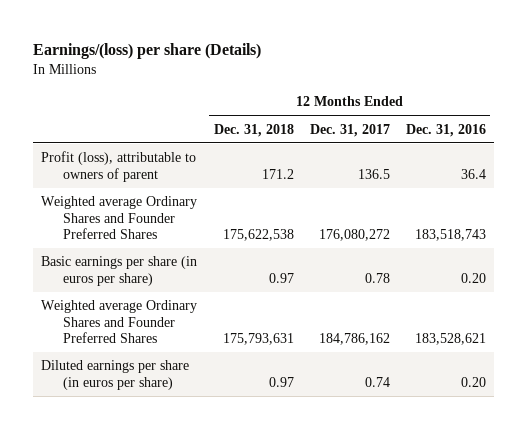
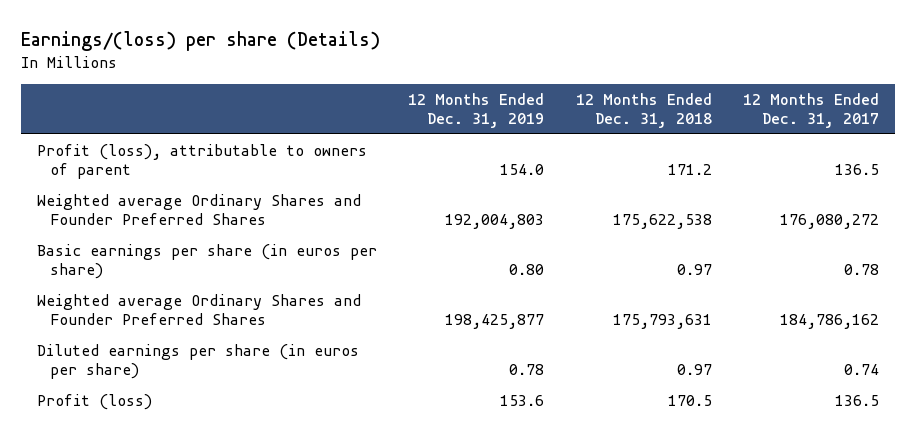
[406,123,487,137] Dec. 31, 2016 -> none
none -> [408,92,545,129] 12 Months Ended Dec. 31, 2019
none -> [37,393,153,410] Profit (loss)

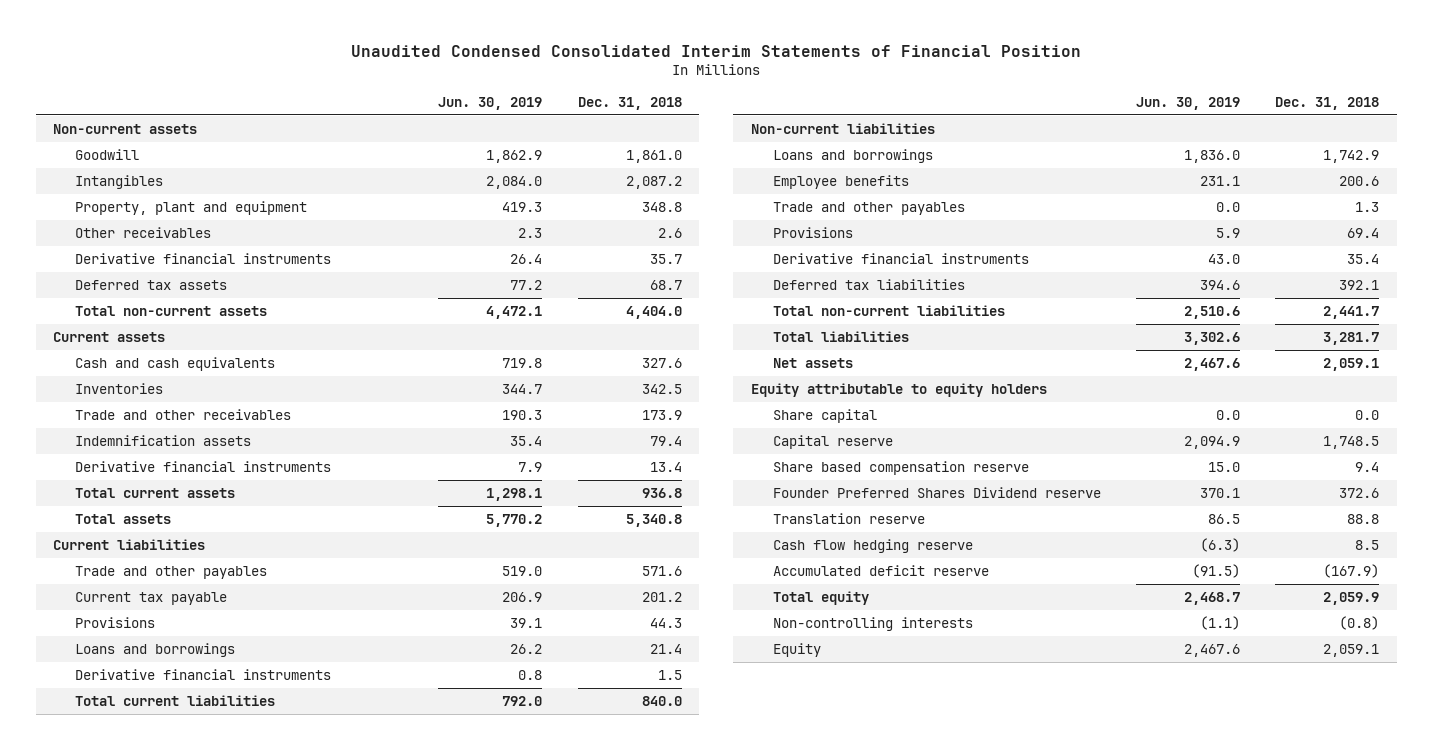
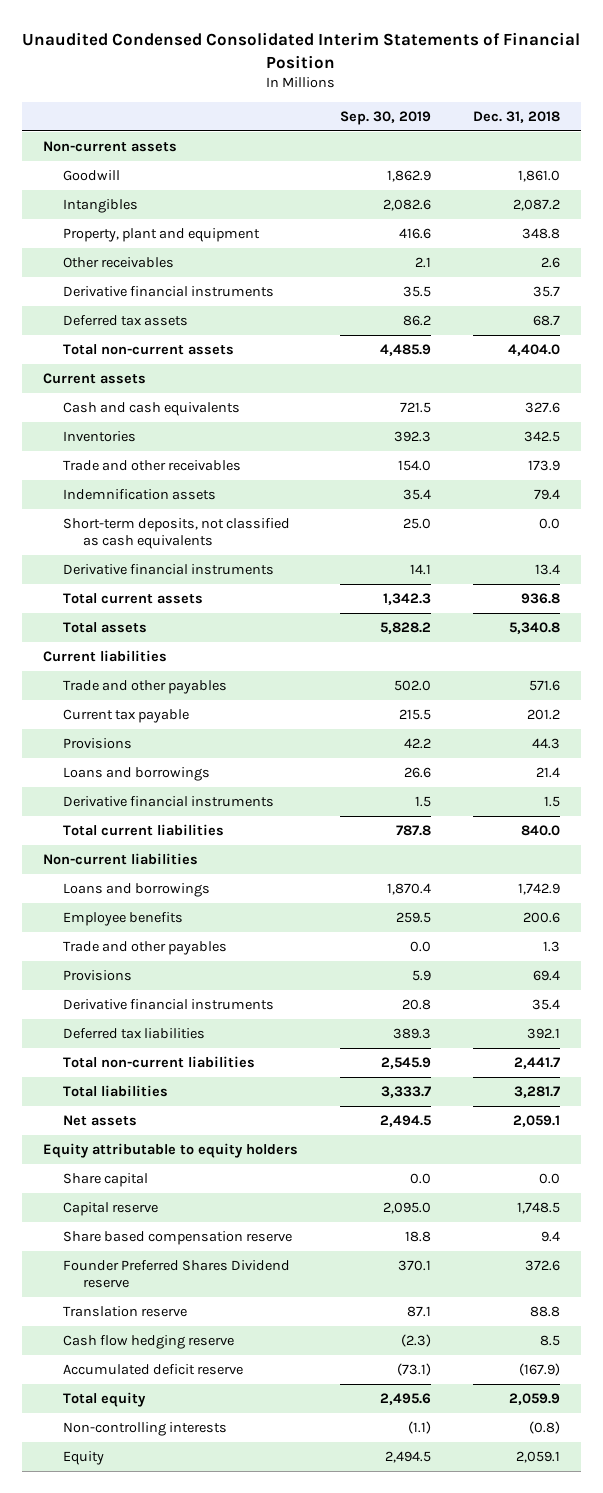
[438,96,543,110] Jun. 30, 2019 -> none
none -> [339,110,431,125] Sep. 30, 2019
none -> [62,518,290,550] Short-term deposits, not classified as cash equivalents

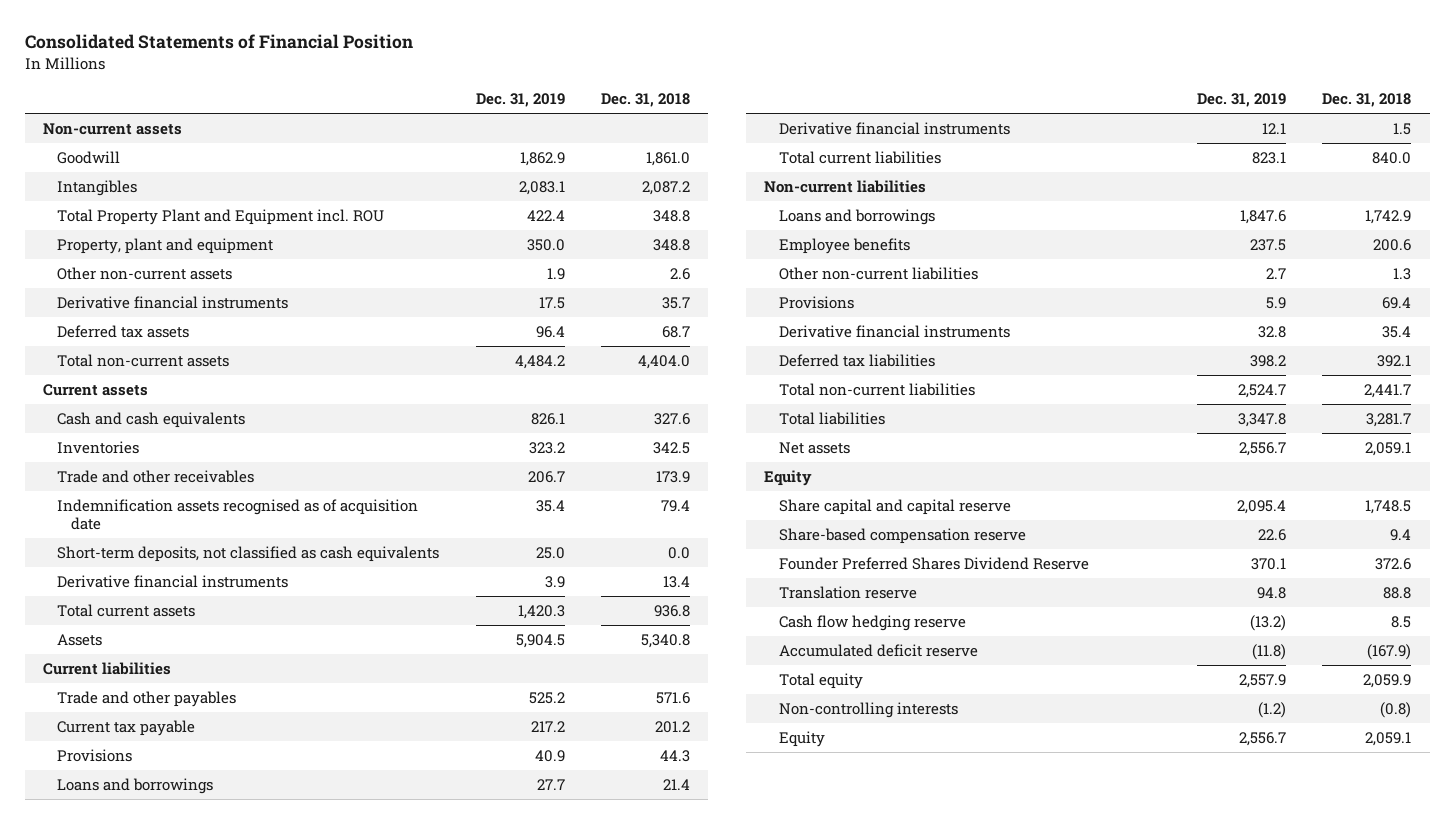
[22,31,581,69] Unaudited Condensed Consolidated Interim Statements of Financial Position -> [24,34,413,50] Consolidated Statements of Financial Position
[339,110,431,125] Sep. 30, 2019 -> none
none -> [475,93,565,108] Dec. 31, 2019
none -> [57,209,385,226] Total Property Plant and Equipment incl. ROU
[62,257,174,269] Other receivables -> [57,267,233,281] Other non-current assets
[62,489,216,501] Indemnification assets -> [57,499,419,531] Indemnification assets recognised as of acquisition date
[62,622,147,634] Total assets -> [57,634,103,647] Assets
[62,941,227,956] Trade and other payables -> [778,267,978,281] Other non-current liabilities
[62,1173,148,1188] Share capital -> none
[42,1143,298,1159] Equity attributable to equity holders -> [764,470,813,487] Equity
[62,1202,158,1217] Capital reserve -> [778,499,1011,516] Share capital and capital reserve
[62,1231,292,1246] Share based compensation reserve -> [778,528,1026,545] Share-based compensation reserve
[62,1260,290,1289] Founder Preferred Shares Dividend reserve -> [778,557,1089,571] Founder Preferred Shares Dividend Reserve

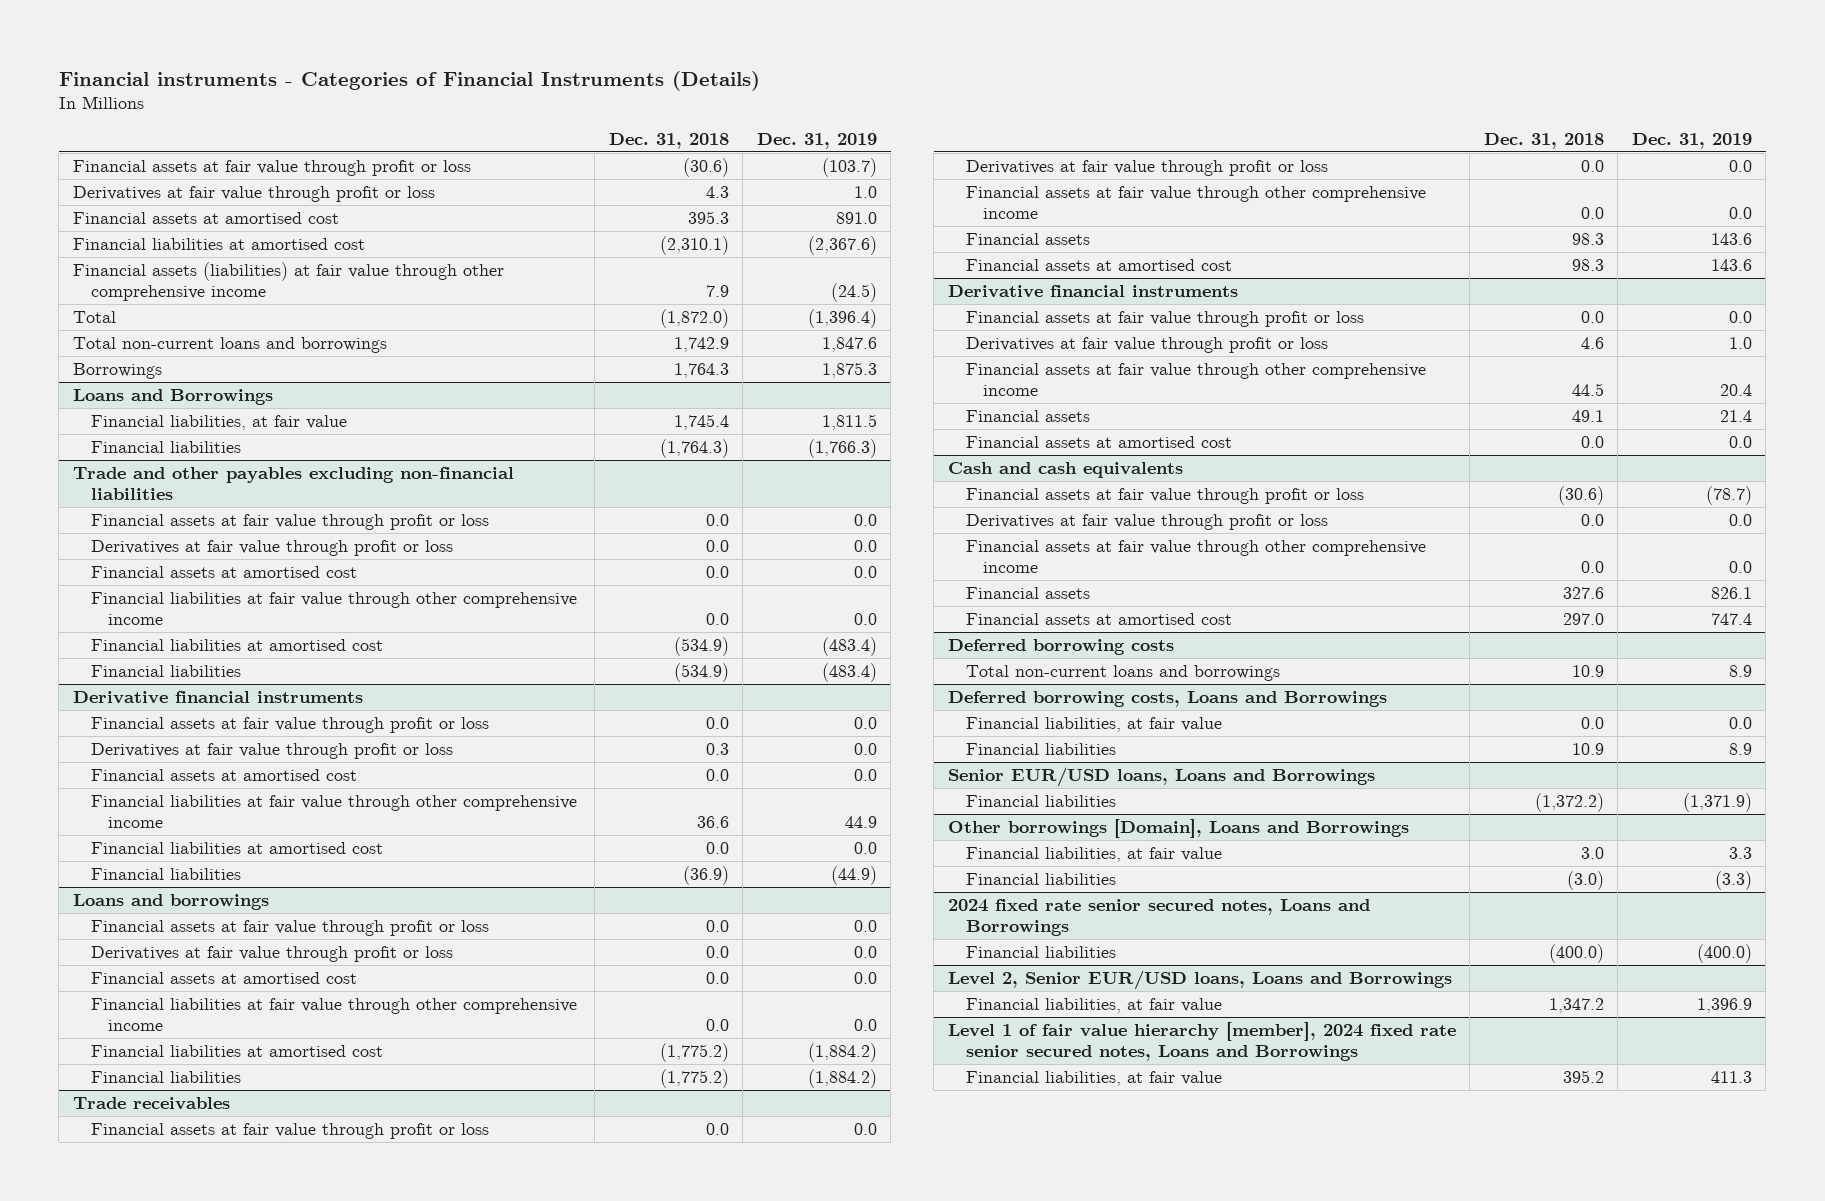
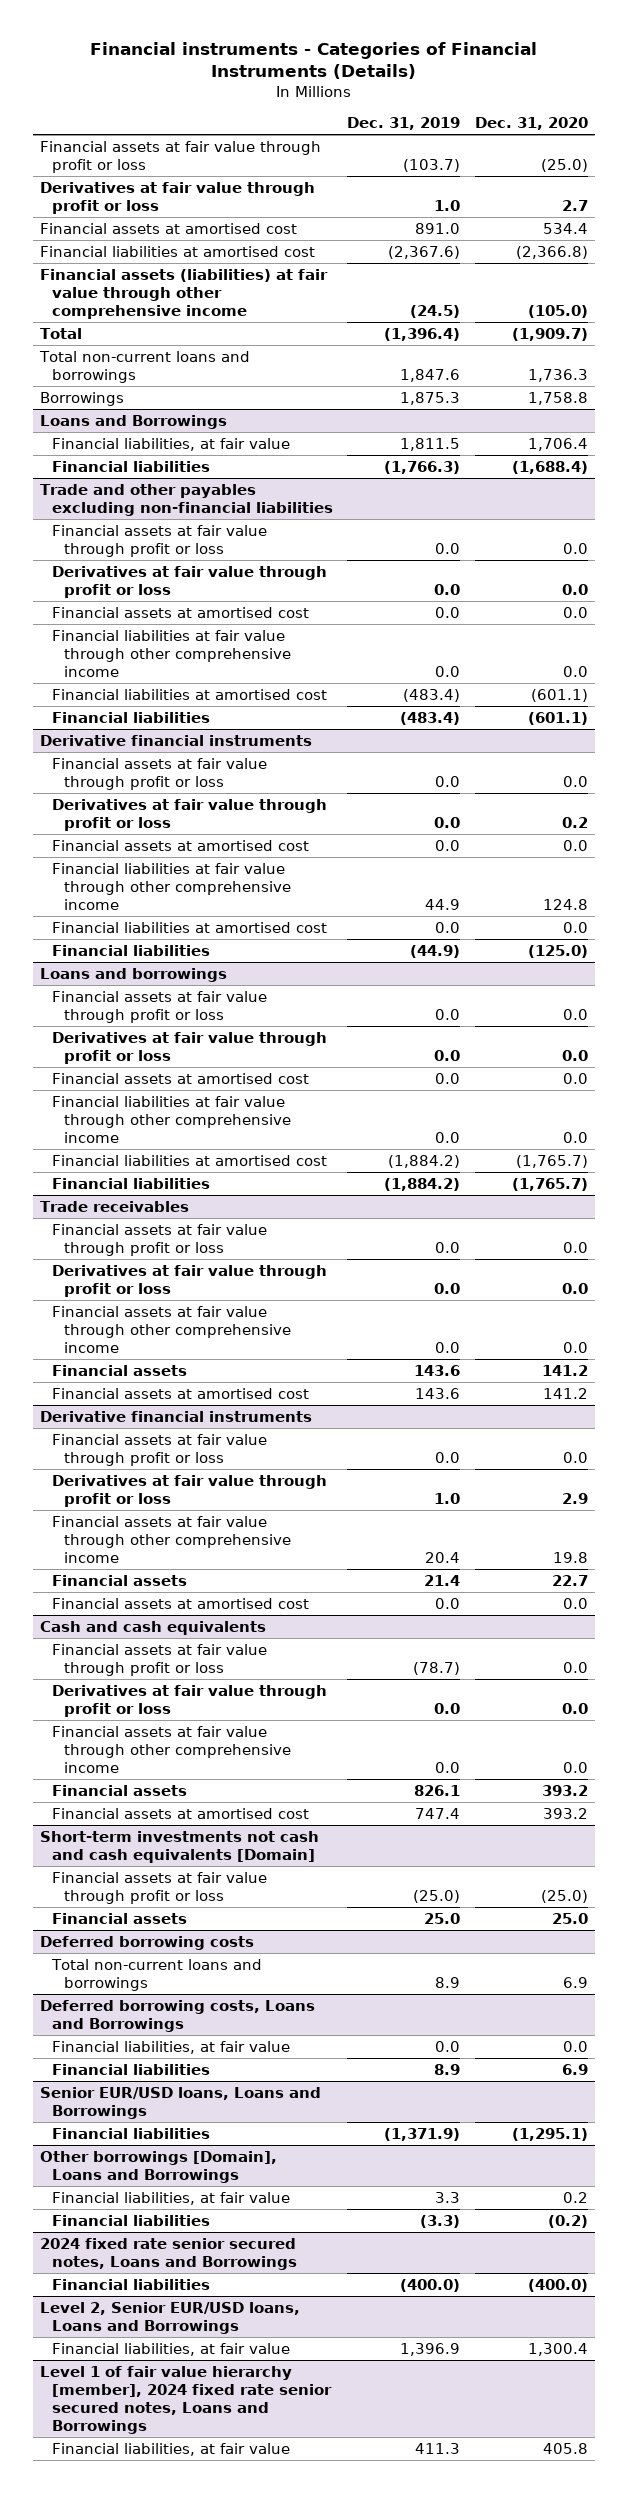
[608,132,729,149] Dec. 31, 2018 -> none
none -> [474,116,588,130] Dec. 31, 2020
none -> [40,1830,320,1863] Short-term investments not cash and cash equivalents [Domain]
none -> [51,1871,267,1904] Financial assets at fair value through profit or loss
none -> [51,1912,187,1924] Financial assets

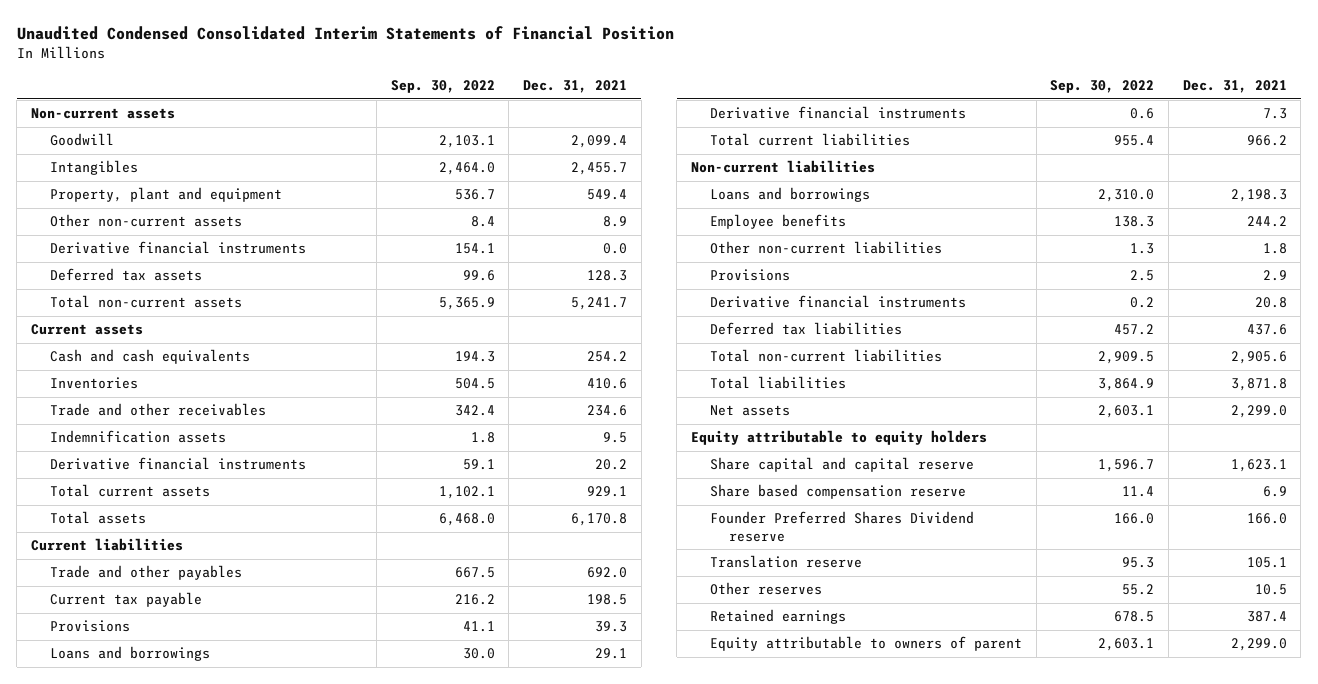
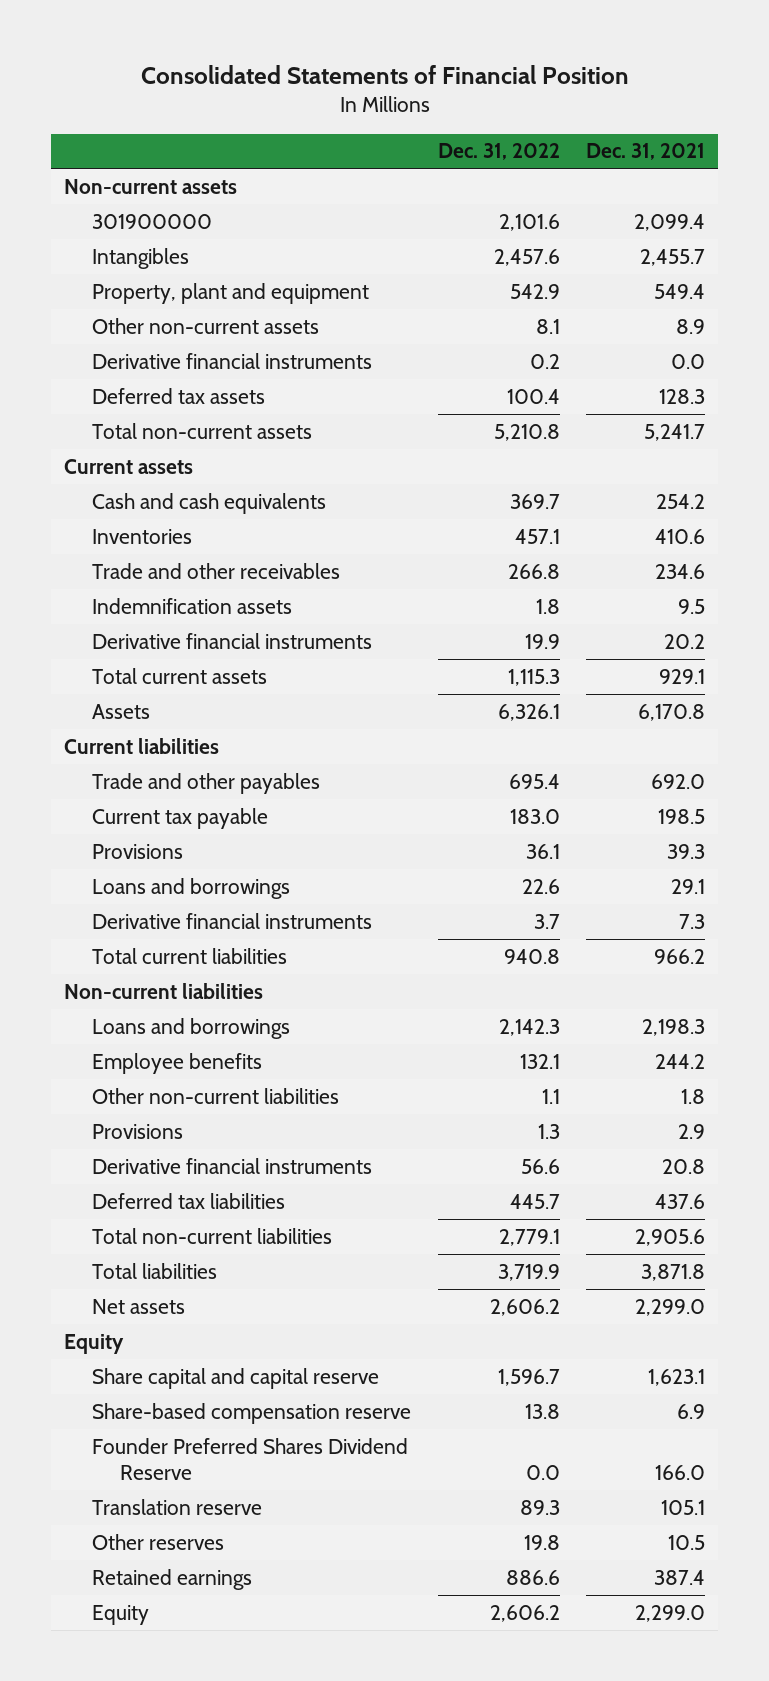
[16,25,674,40] Unaudited Condensed Consolidated Interim Statements of Financial Position -> [140,64,629,84] Consolidated Statements of Financial Position
[390,80,495,94] Sep. 30, 2022 -> none
none -> [437,143,560,161] Dec. 31, 2022
[50,133,115,147] Goodwill -> [92,213,213,229] 301900000
[50,511,147,525] Total assets -> [92,703,151,719] Assets
[690,430,987,446] Equity attributable to equity holders -> [64,1333,125,1354] Equity
[709,484,966,500] Share based compensation reserve -> [92,1402,412,1424] Share-based compensation reserve
[709,511,974,542] Founder Preferred Shares Dividend reserve -> [92,1437,409,1481] Founder Preferred Shares Dividend Reserve
[709,636,1022,652] Equity attributable to owners of parent -> [92,1604,150,1625] Equity

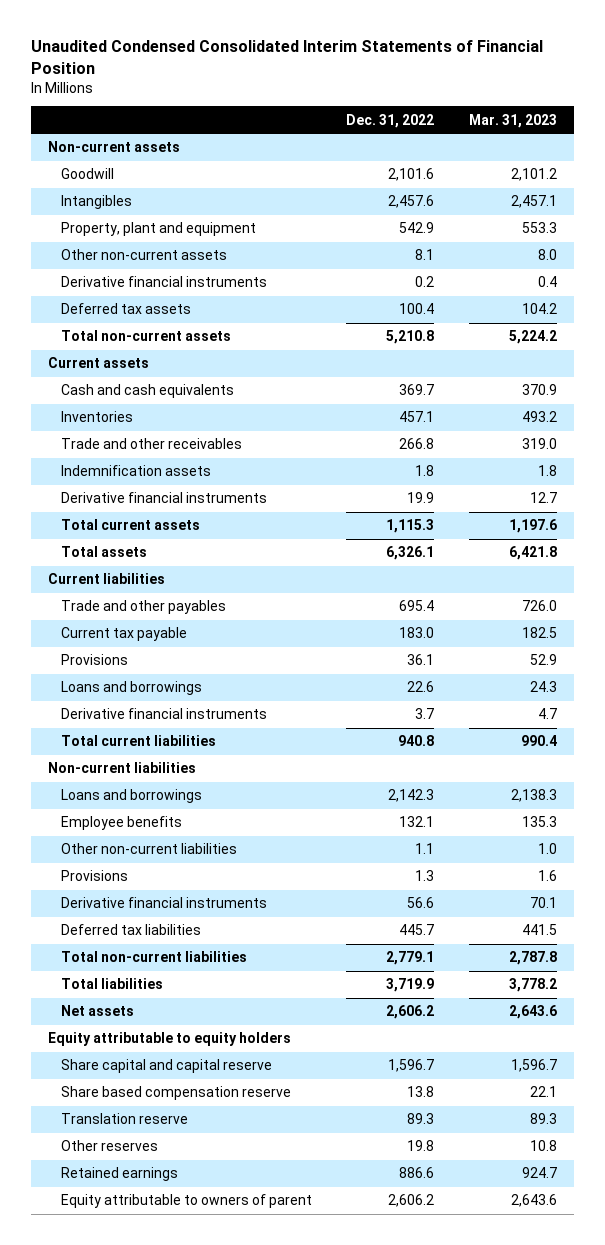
[140,64,629,84] Consolidated Statements of Financial Position -> [30,40,543,74] Unaudited Condensed Consolidated Interim Statements of Financial Position
[586,143,706,161] Dec. 31, 2021 -> none
none -> [469,113,558,128] Mar. 31, 2023
[92,213,213,229] 301900000 -> [60,168,114,180] Goodwill
[92,703,151,719] Assets -> [60,546,147,558] Total assets
[64,1333,125,1354] Equity -> [48,1032,292,1047] Equity attributable to equity holders
[92,1437,409,1481] Founder Preferred Shares Dividend Reserve -> none
[92,1402,412,1424] Share-based compensation reserve -> [60,1086,291,1101] Share based compensation reserve
[92,1604,150,1625] Equity -> [60,1194,312,1209] Equity attributable to owners of parent

